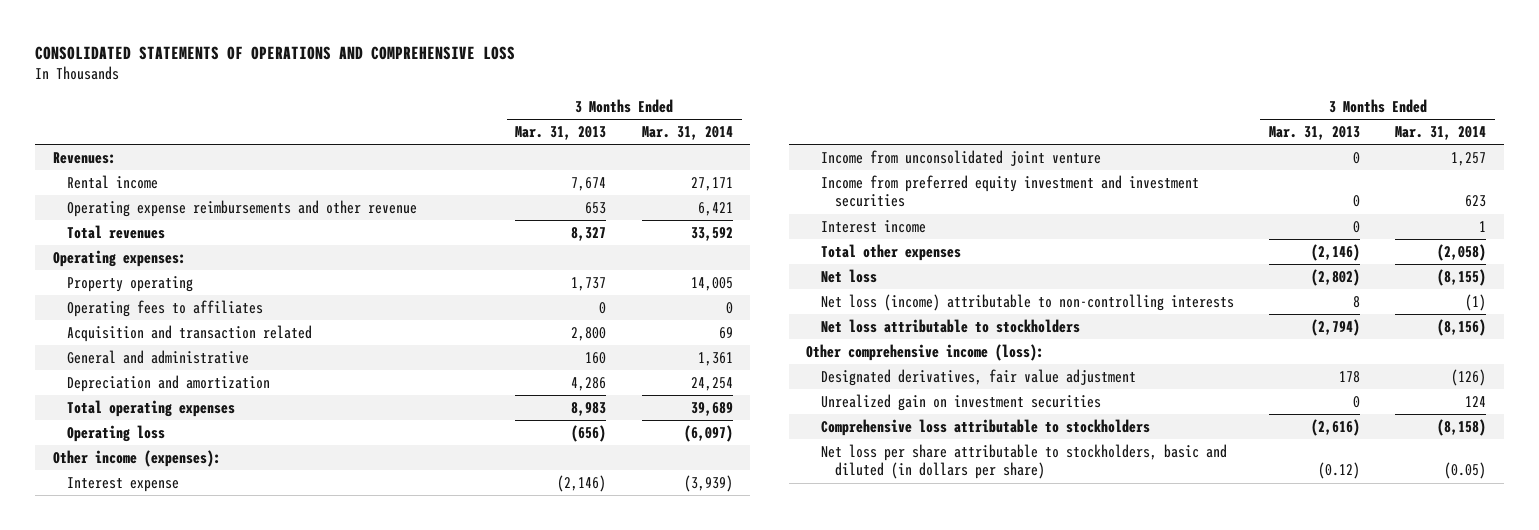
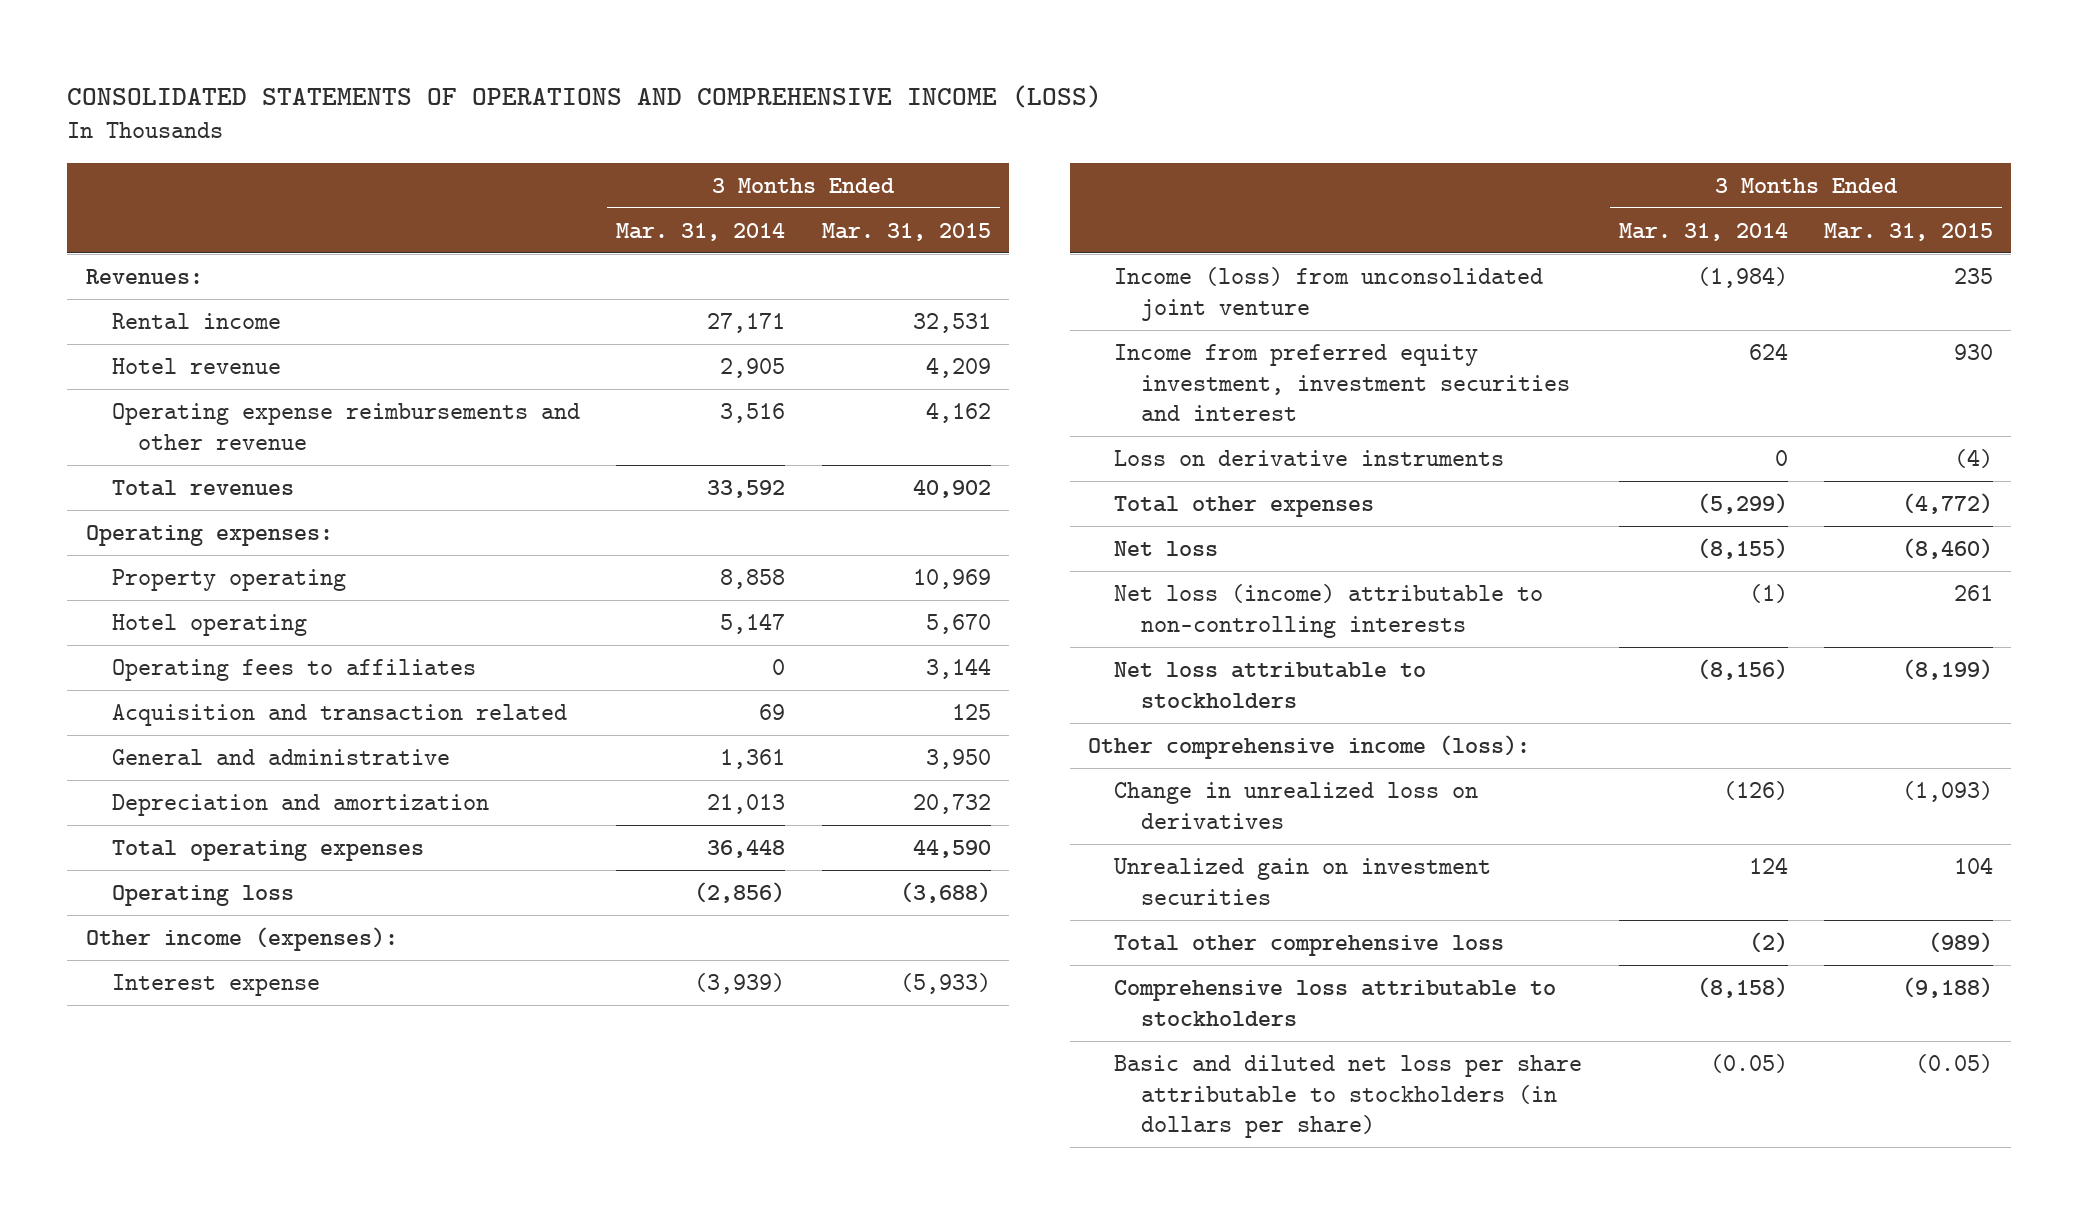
[34,45,515,60] CONSOLIDATED STATEMENTS OF OPERATIONS AND COMPREHENSIVE LOSS -> [67,85,1103,109] CONSOLIDATED STATEMENTS OF OPERATIONS AND COMPREHENSIVE INCOME (LOSS)
[515,126,607,141] Mar. 31, 2013 -> none
none -> [821,222,991,241] Mar. 31, 2015
none -> [111,357,281,374] Hotel revenue
[697,201,733,216] 6,421 -> [720,402,786,423] 3,516
[690,276,733,291] 14,005 -> [720,568,786,589] 8,858
none -> [111,613,307,636] Hotel operating
[690,376,733,391] 24,254 -> [707,793,786,814] 21,013
[690,401,733,416] 39,689 -> [707,839,786,858] 36,448
[683,424,733,442] (6,097) -> [694,881,786,903] (2,856)
[820,219,926,233] Interest income -> none
[820,149,1101,166] Income from unconsolidated joint venture -> [1114,266,1544,321] Income (loss) from unconsolidated joint venture
[1451,151,1487,166] 1,257 -> [1696,266,1788,288] (1,984)
[820,174,1199,208] Income from preferred equity investment and investment securities -> [1114,343,1570,422] Income from preferred equity investment, investment securities and interest
[1465,195,1487,208] 623 -> [1748,342,1788,360] 624
none -> [1114,449,1505,466] Loss on derivative instruments
[1437,243,1487,261] (2,058) -> [1696,492,1788,514] (5,299)
[820,368,1136,386] Designated derivatives, fair value adjustment -> [1114,781,1479,829] Change in unrealized loss on derivatives
none -> [1114,934,1505,956] Total other comprehensive loss
[820,443,1227,480] Net loss per share attributable to stockholders, basic and diluted (in dollars per share) -> [1114,1054,1583,1139] Basic and diluted net loss per share attributable to stockholders (in dollars per share)

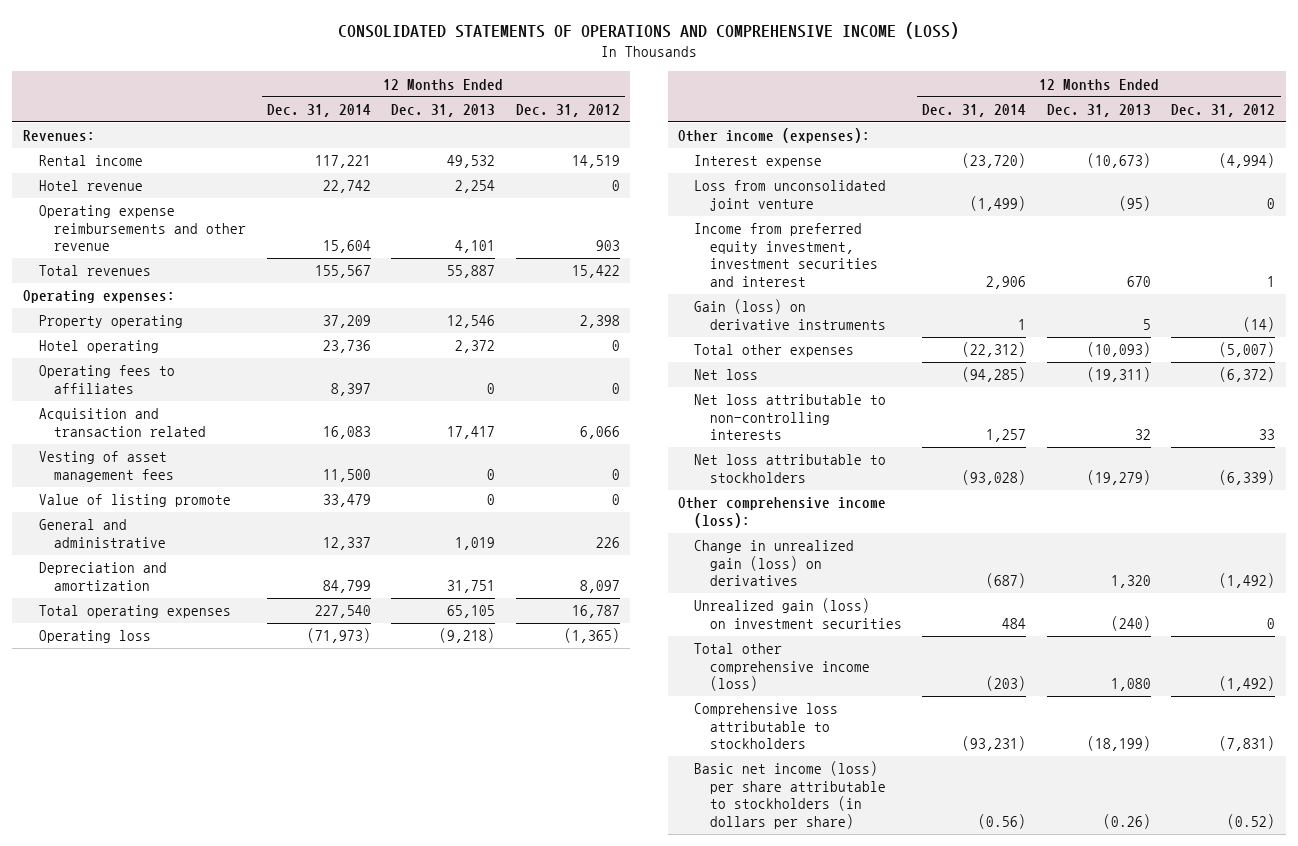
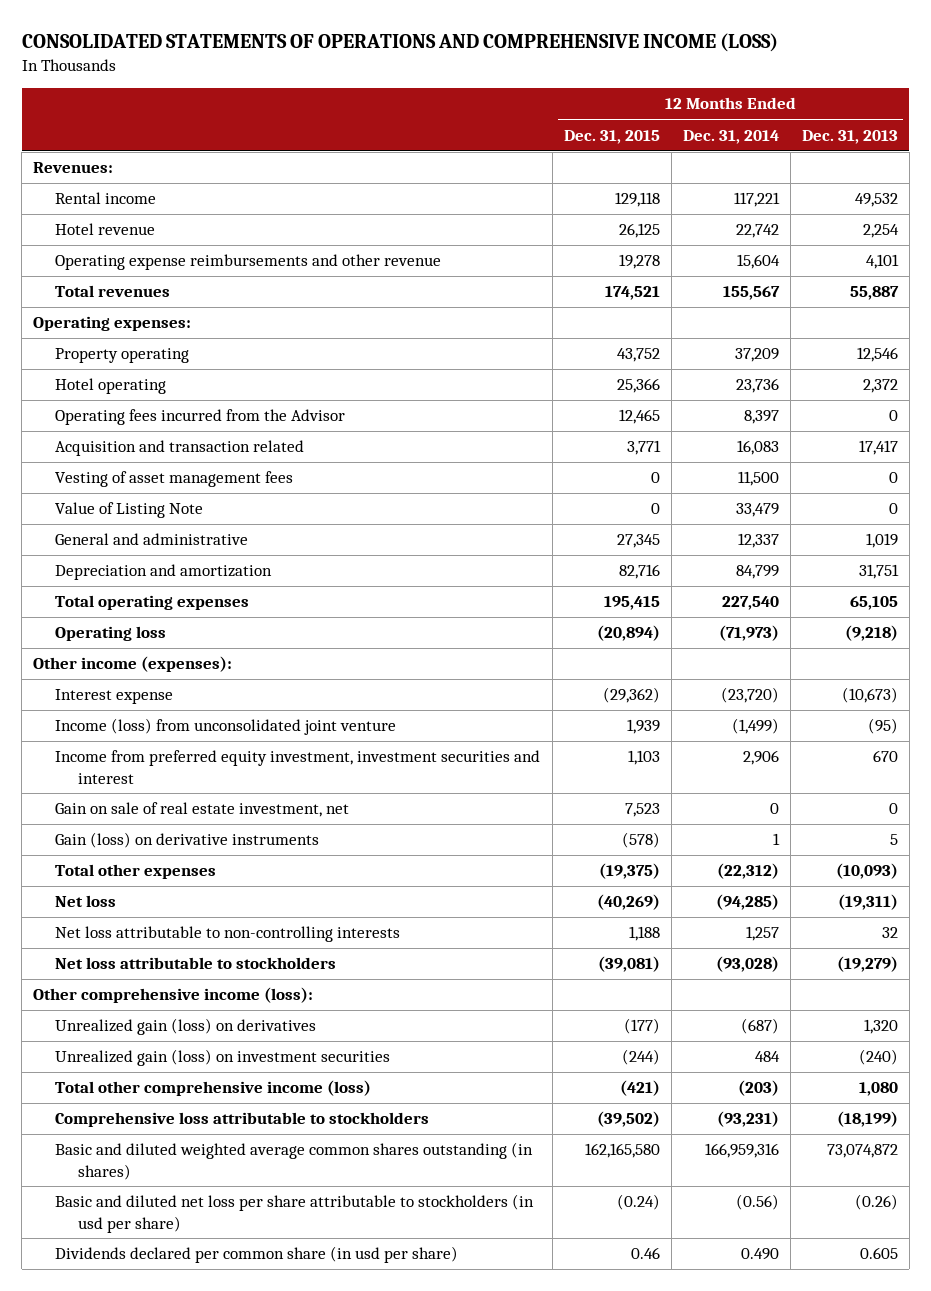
[516,103,621,117] Dec. 31, 2012 -> none
none -> [563,129,660,144] Dec. 31, 2015
[38,365,175,394] Operating fees to affiliates -> [55,409,346,426] Operating fees incurred from the Advisor
[38,494,231,508] Value of listing promote -> [55,502,204,519] Value of Listing Note
[694,180,887,211] Loss from unconsolidated joint venture -> [55,718,397,736] Income (loss) from unconsolidated joint venture
none -> [55,802,350,818] Gain on sale of real estate investment, net
[694,540,855,587] Change in unrealized gain (loss) on derivatives -> [55,1018,317,1036] Unrealized gain (loss) on derivatives
none -> [55,1142,534,1180] Basic and diluted weighted average common shares outstanding (in shares)
[694,761,886,829] Basic net income (loss) per share attributable to stockholders (in dollars per share) -> [55,1194,535,1233] Basic and diluted net loss per share attributable to stockholders (in usd per share)
none -> [55,1246,459,1264] Dividends declared per common share (in usd per share)

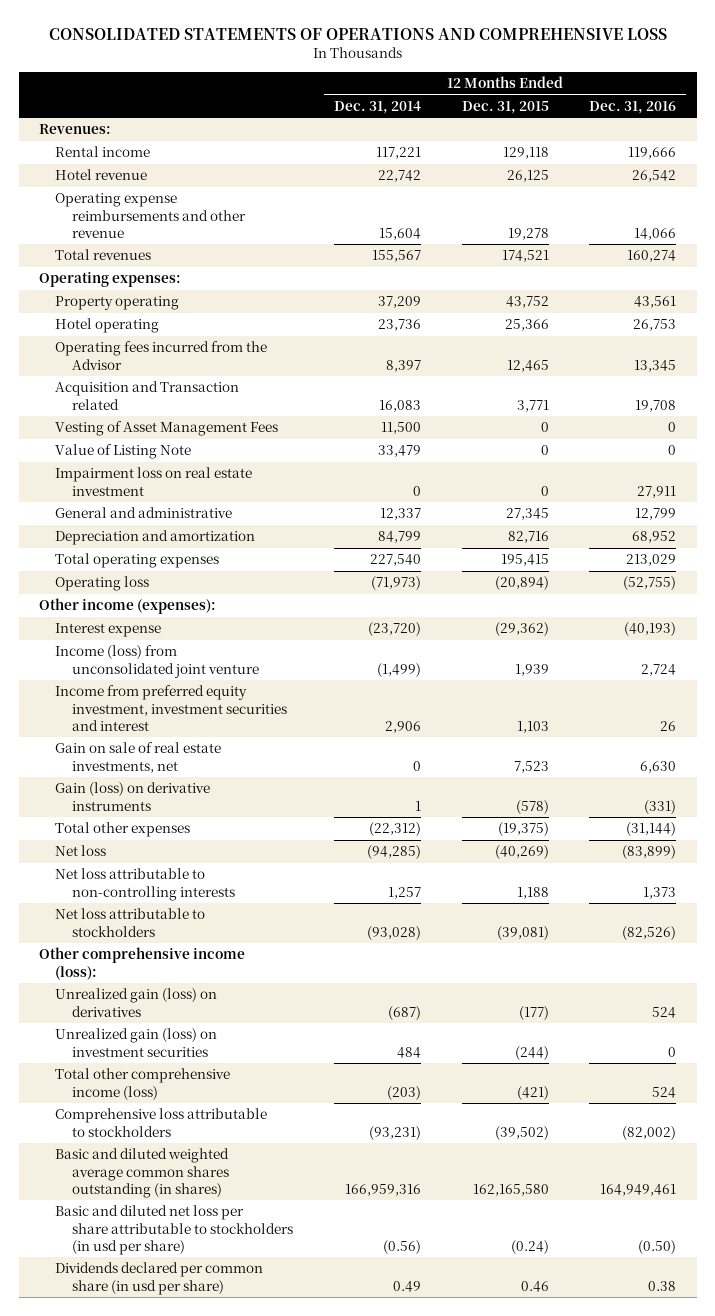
[21,33,778,53] CONSOLIDATED STATEMENTS OF OPERATIONS AND COMPREHENSIVE INCOME (LOSS) -> [48,27,667,40] CONSOLIDATED STATEMENTS OF OPERATIONS AND COMPREHENSIVE LOSS
[801,129,898,144] Dec. 31, 2013 -> none
none -> [589,100,677,114] Dec. 31, 2016
[55,440,305,457] Acquisition and transaction related -> [55,381,240,410] Acquisition and Transaction related
[55,471,294,488] Vesting of asset management fees -> [55,421,279,437] Vesting of Asset Management Fees
none -> [55,467,253,496] Impairment loss on real estate investment
[55,802,350,818] Gain on sale of real estate investment, net -> [55,742,222,773] Gain on sale of real estate investments, net
[740,1248,779,1261] 0.490 -> [392,1280,421,1292] 0.49

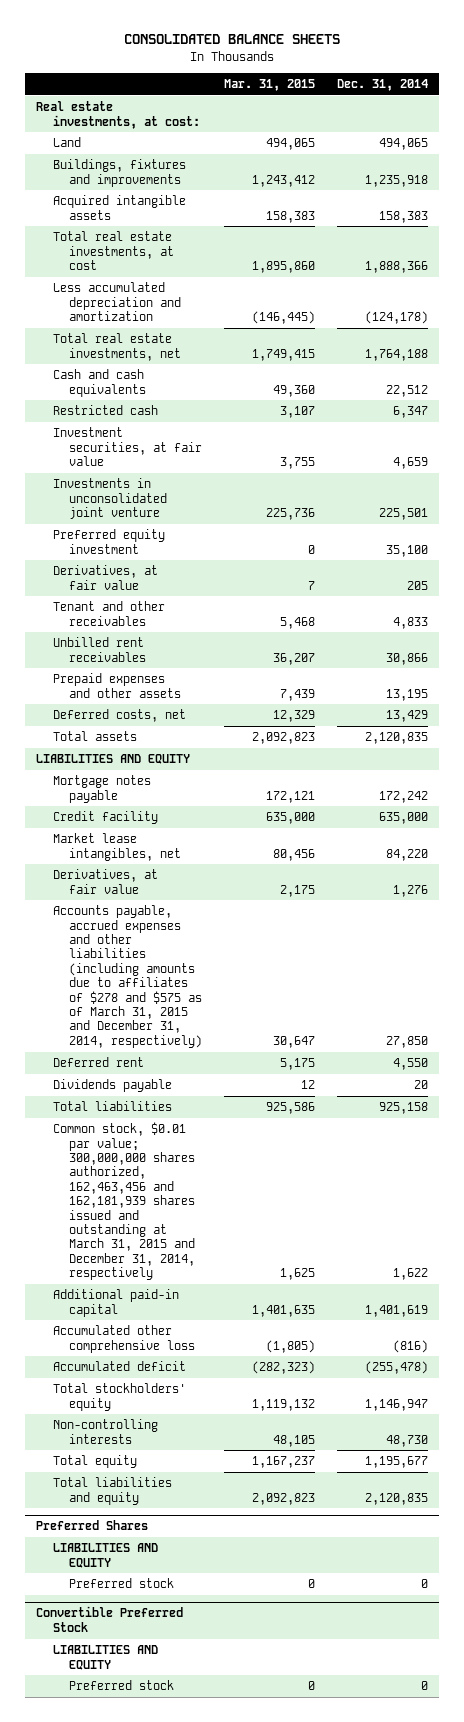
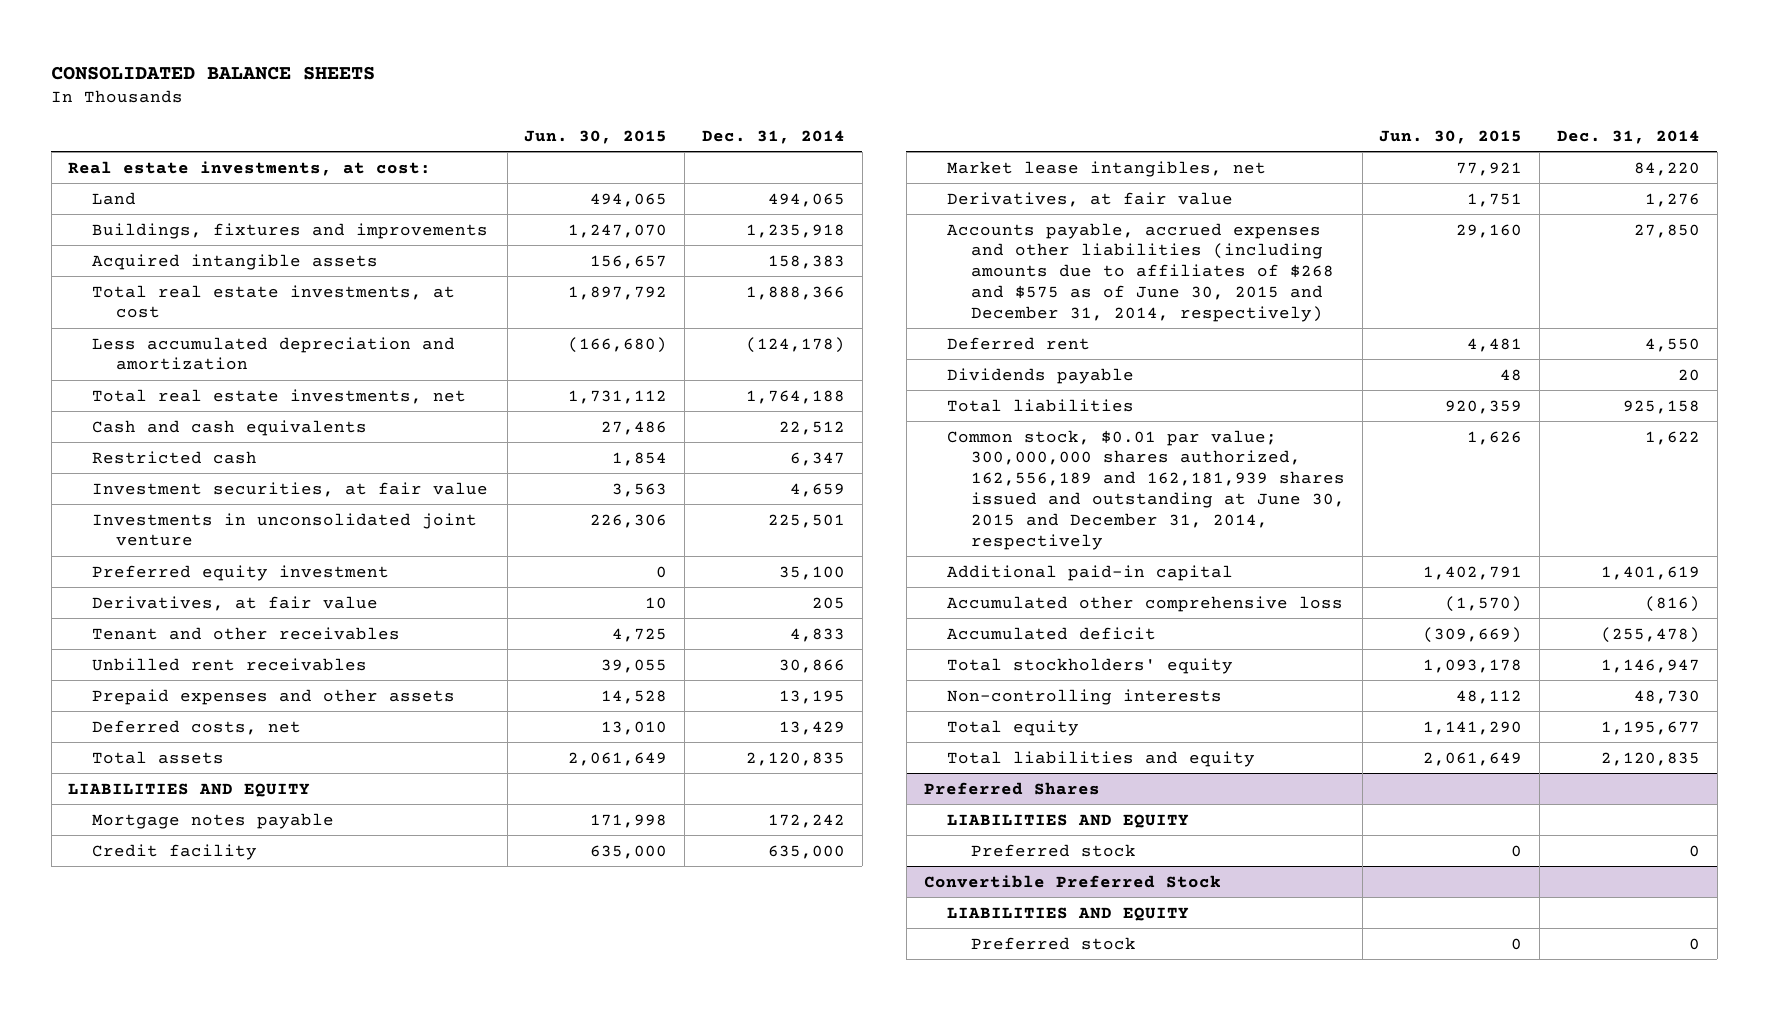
[223,79,315,92] Mar. 31, 2015 -> none
none -> [524,129,668,144] Jun. 30, 2015
[52,905,202,1048] Accounts payable, accrued expenses and other liabilities (including amounts due to affiliates of $278 and $575 as of March 31, 2015 and December 31, 2014, respectively) -> [947,222,1334,322] Accounts payable, accrued expenses and other liabilities (including amounts due to affiliates of $268 and $575 as of June 30, 2015 and December 31, 2014, respectively)
[52,1122,195,1281] Common stock, $0.01 par value; 300,000,000 shares authorized, 162,463,456 and 162,181,939 shares issued and outstanding at March 31, 2015 and December 31, 2014, respectively -> [947,429,1345,550] Common stock, $0.01 par value; 300,000,000 shares authorized, 162,556,189 and 162,181,939 shares issued and outstanding at June 30, 2015 and December 31, 2014, respectively

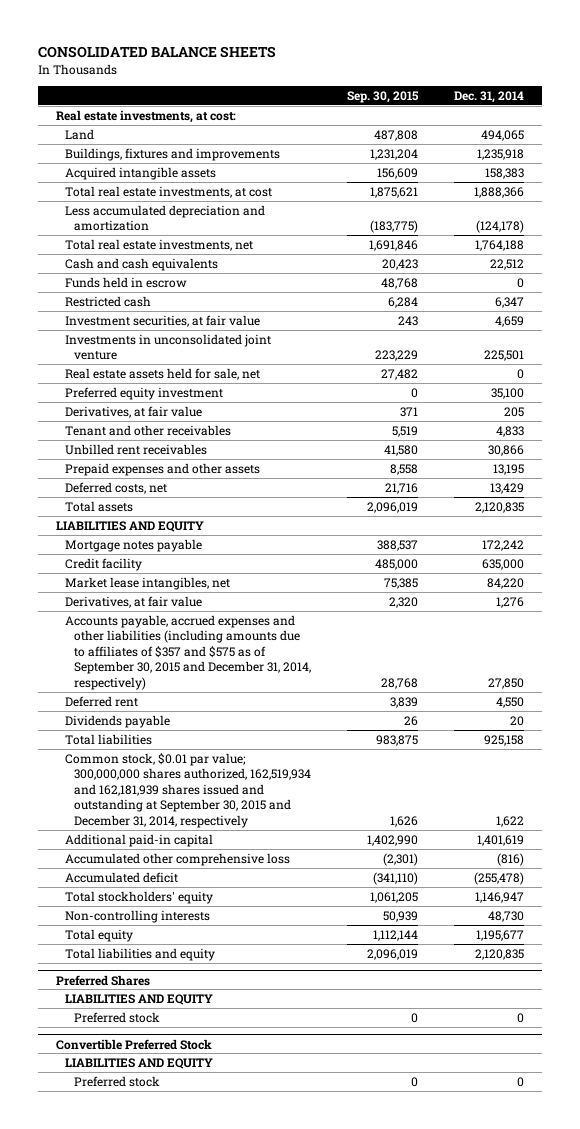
[524,129,668,144] Jun. 30, 2015 -> none
none -> [347,90,420,103] Sep. 30, 2015
none -> [65,276,188,288] Funds held in escrow
none -> [65,367,261,380] Real estate assets held for sale, net
[947,222,1334,322] Accounts payable, accrued expenses and other liabilities (including amounts due to affiliates of $268 and $575 as of June 30, 2015 and December 31, 2014, respectively) -> [65,614,312,691] Accounts payable, accrued expenses and other liabilities (including amounts due to affiliates of $357 and $575 as of September 30, 2015 and December 31, 2014, respectively)
[947,429,1345,550] Common stock, $0.01 par value; 300,000,000 shares authorized, 162,556,189 and 162,181,939 shares issued and outstanding at June 30, 2015 and December 31, 2014, respectively -> [65,752,312,829] Common stock, $0.01 par value; 300,000,000 shares authorized, 162,519,934 and 162,181,939 shares issued and outstanding at September 30, 2015 and December 31, 2014, respectively

